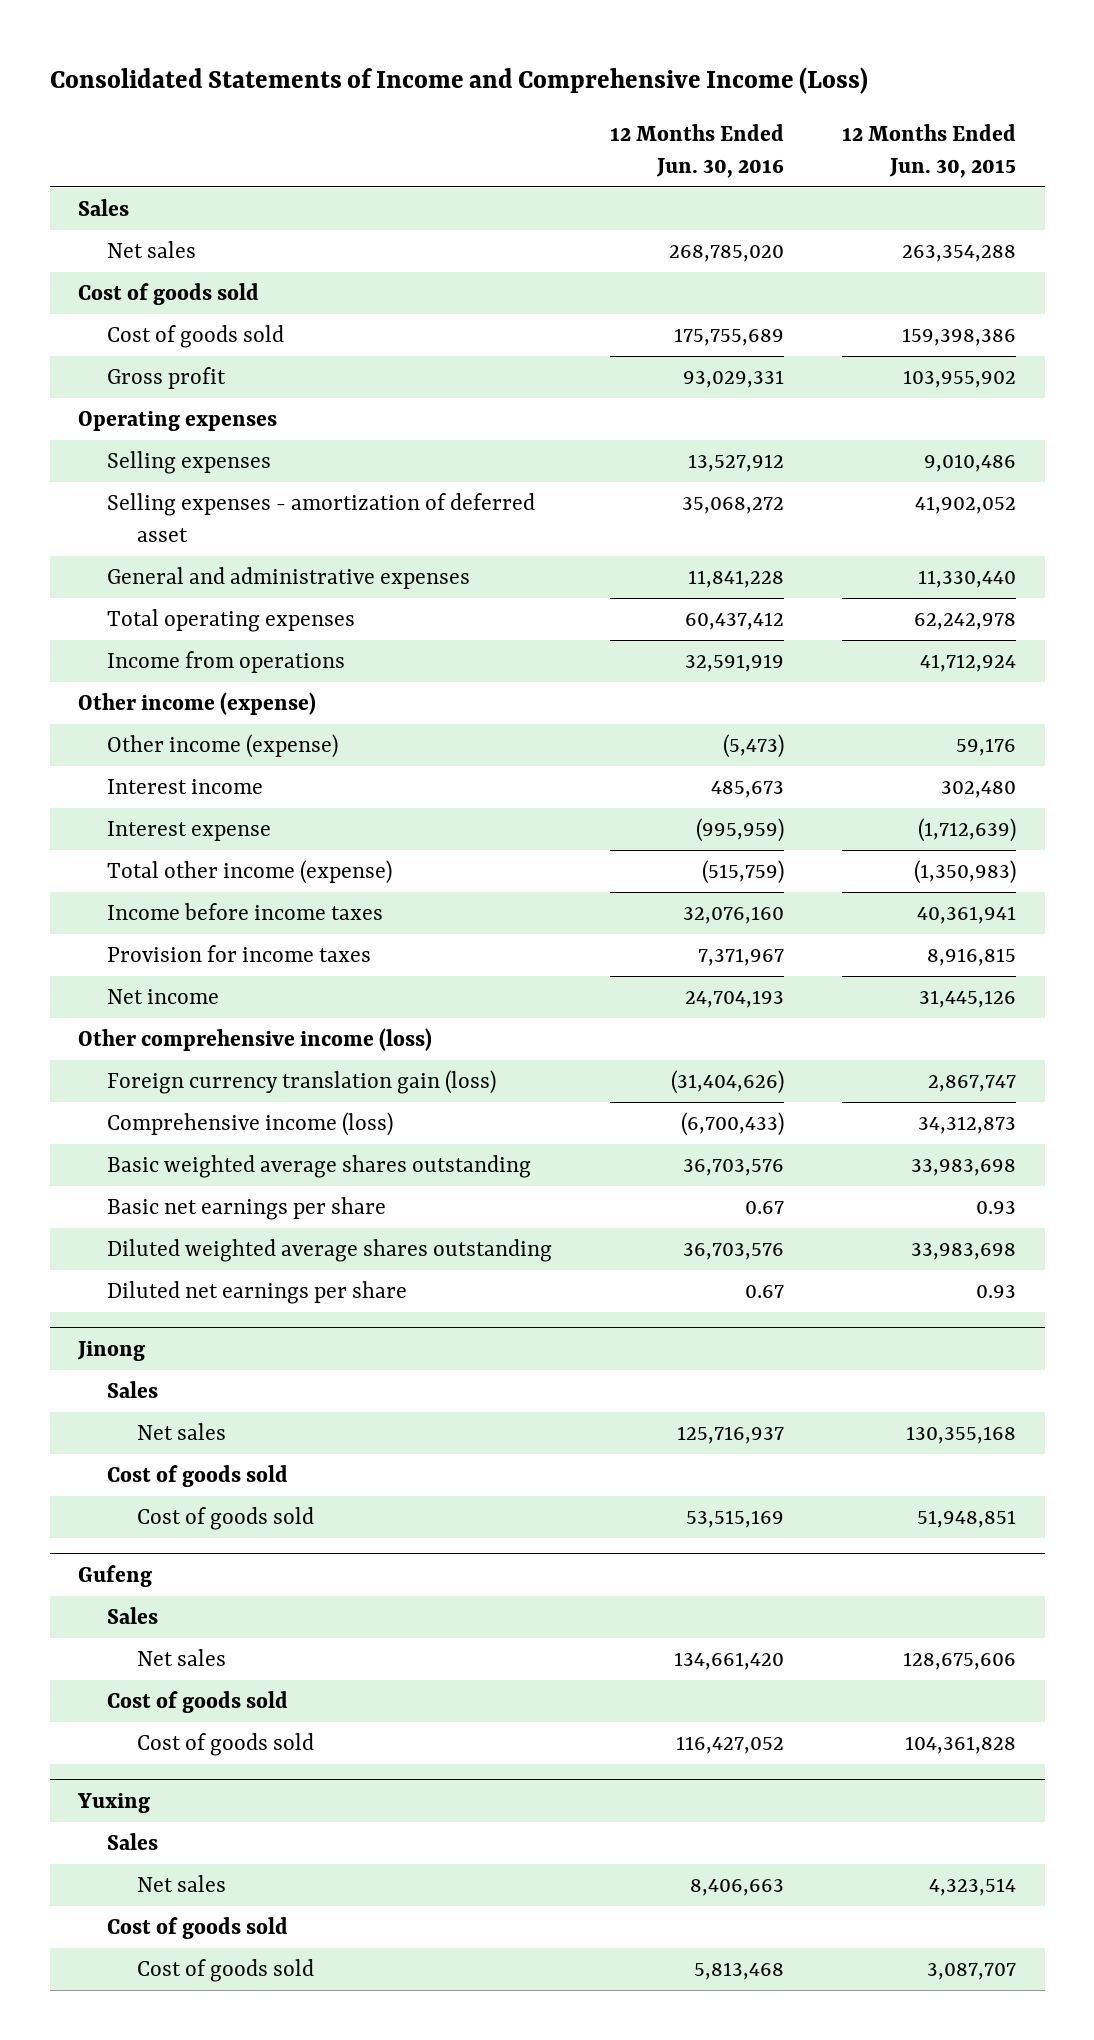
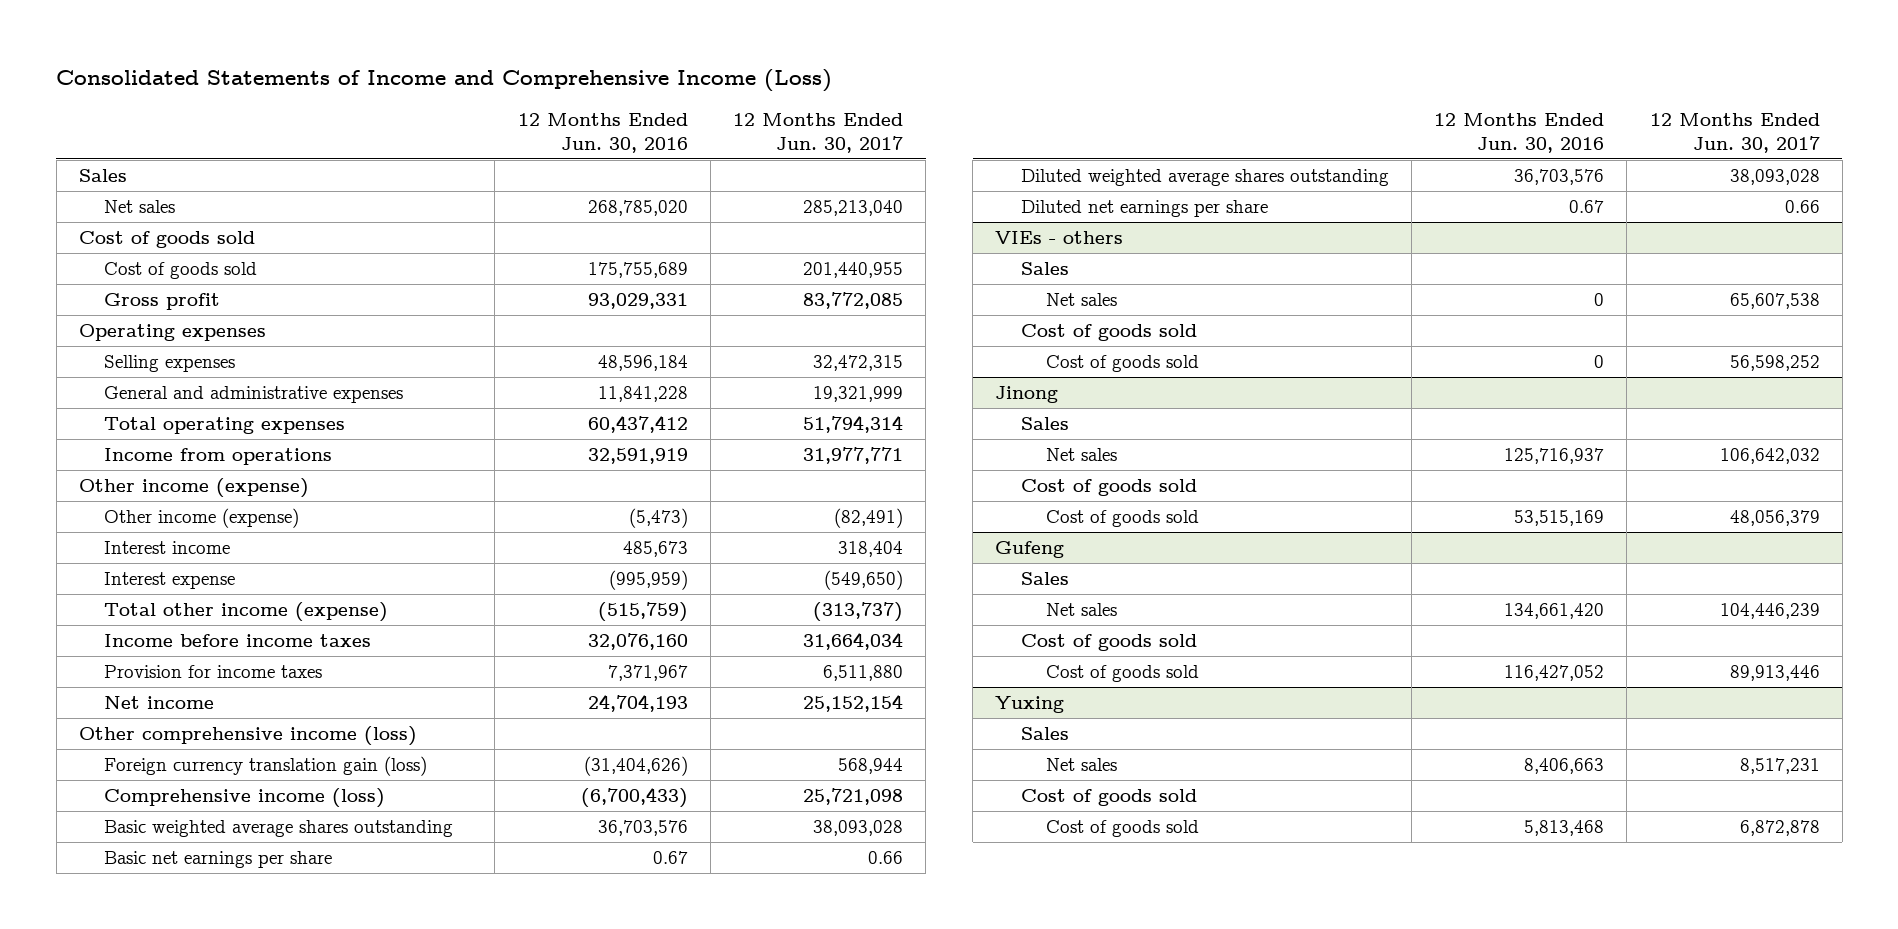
[842,123,1017,178] 12 Months Ended Jun. 30, 2015 -> none
none -> [733,112,904,153] 12 Months Ended Jun. 30, 2017
[107,492,536,542] Selling expenses - amortization of deferred asset -> none
[688,453,785,472] 13,527,912 -> [597,354,688,371] 48,596,184
none -> [995,230,1124,244] VIEs - others
none -> [1020,261,1069,275] Sales
none -> [1045,292,1117,306] Net sales
none -> [1020,323,1197,341] Cost of goods sold
none -> [1045,354,1199,372] Cost of goods sold

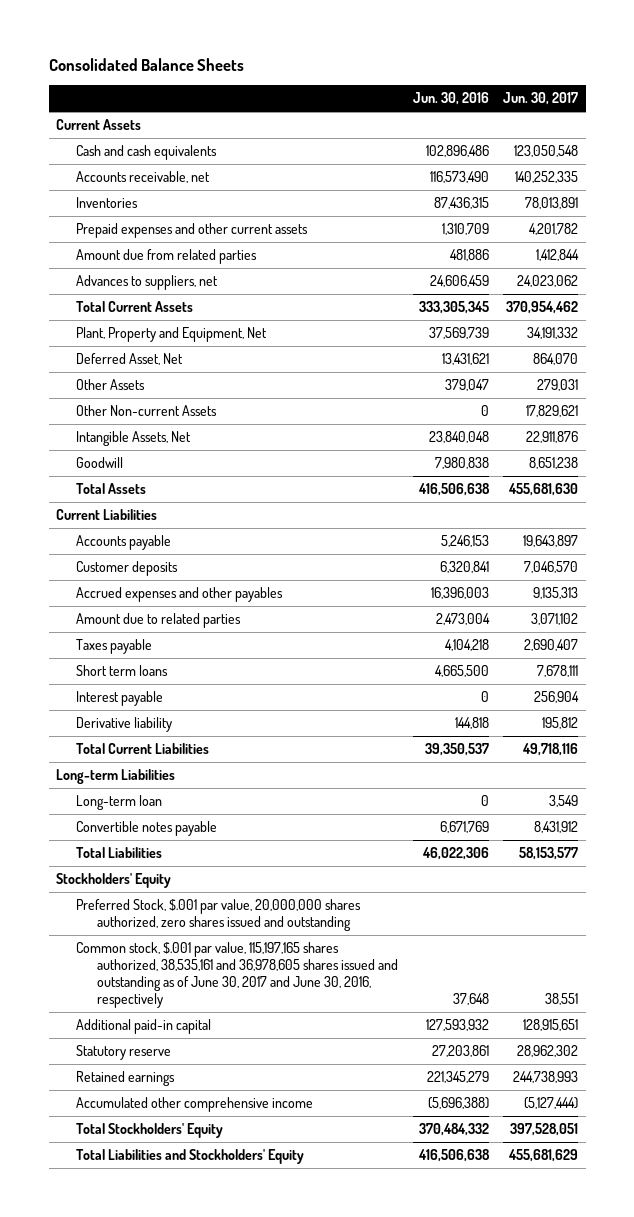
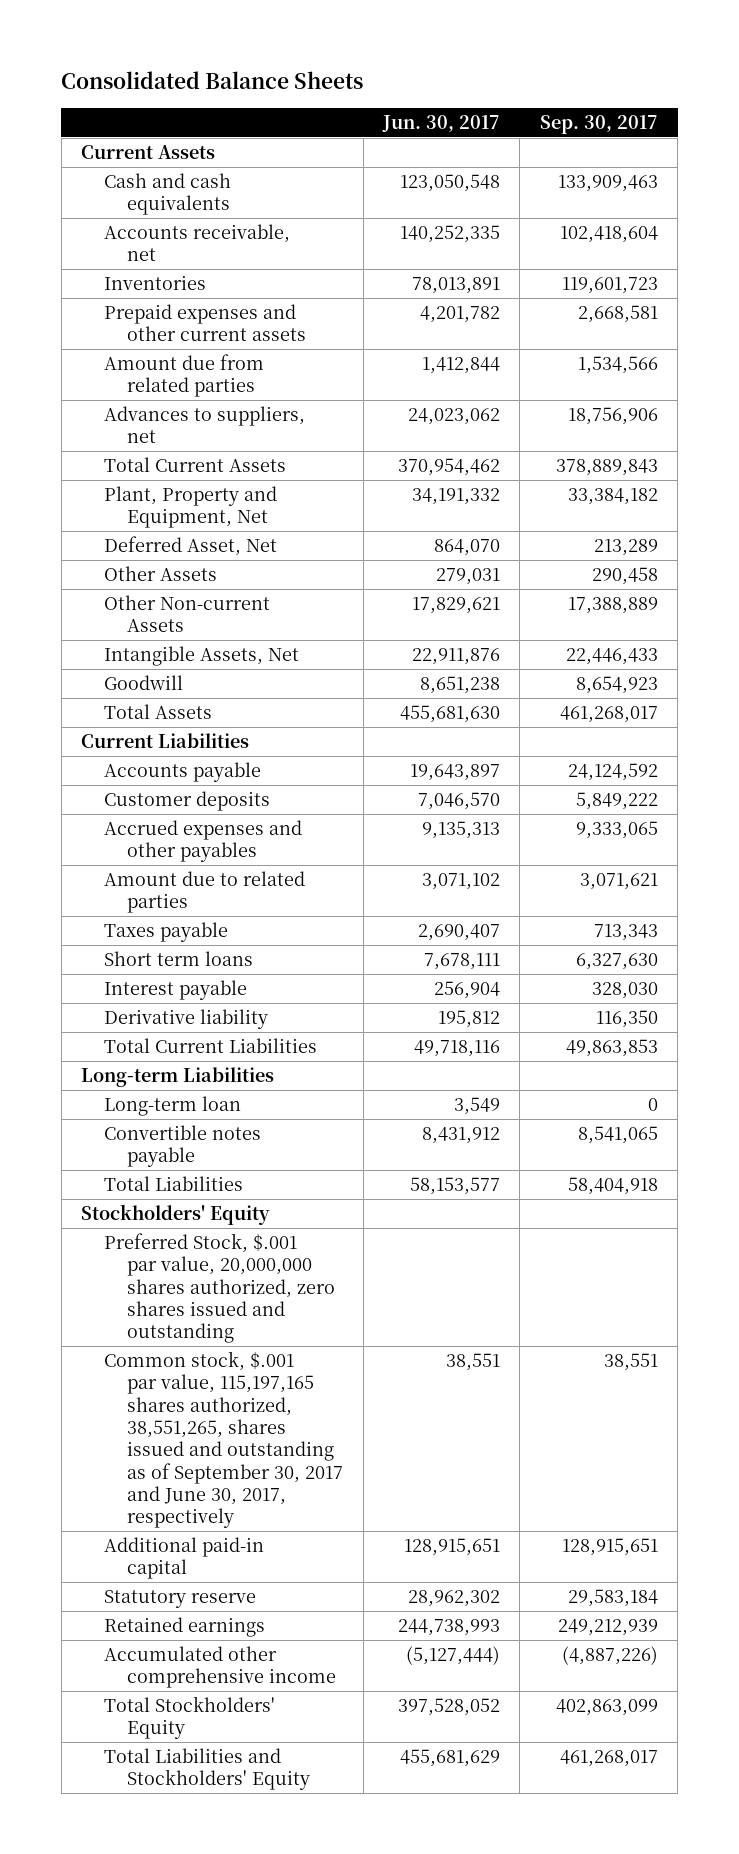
[412,92,489,106] Jun. 30, 2016 -> none
none -> [539,114,658,134] Sep. 30, 2017
[76,942,398,1009] Common stock, $.001 par value, 115,197,165 shares authorized, 38,535,161 and 36,978,605 shares issued and outstanding as of June 30, 2017 and June 30, 2016, respectively -> [104,1351,344,1529] Common stock, $.001 par value, 115,197,165 shares authorized, 38,551,265, shares issued and outstanding as of September 30, 2017 and June 30, 2017, respectively
[510,1123,579,1137] 397,528,051 -> [398,1698,501,1717] 397,528,052

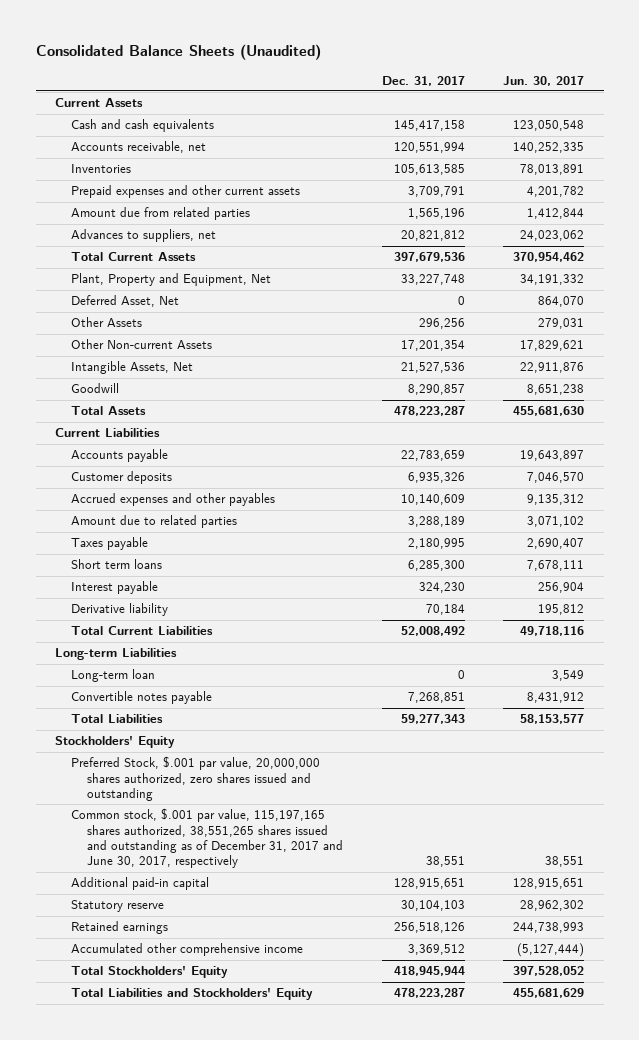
[61,71,364,90] Consolidated Balance Sheets -> [35,44,321,61] Consolidated Balance Sheets (Unaudited)
[539,114,658,134] Sep. 30, 2017 -> none
none -> [381,75,465,86] Dec. 31, 2017
[422,821,501,840] 9,135,313 -> [527,494,585,506] 9,135,312
[104,1351,344,1529] Common stock, $.001 par value, 115,197,165 shares authorized, 38,551,265, shares issued and outstanding as of September 30, 2017 and June 30, 2017, respectively -> [71,808,344,869] Common stock, $.001 par value, 115,197,165 shares authorized, 38,551,265 shares issued and outstanding as of December 31, 2017 and June 30, 2017, respectively

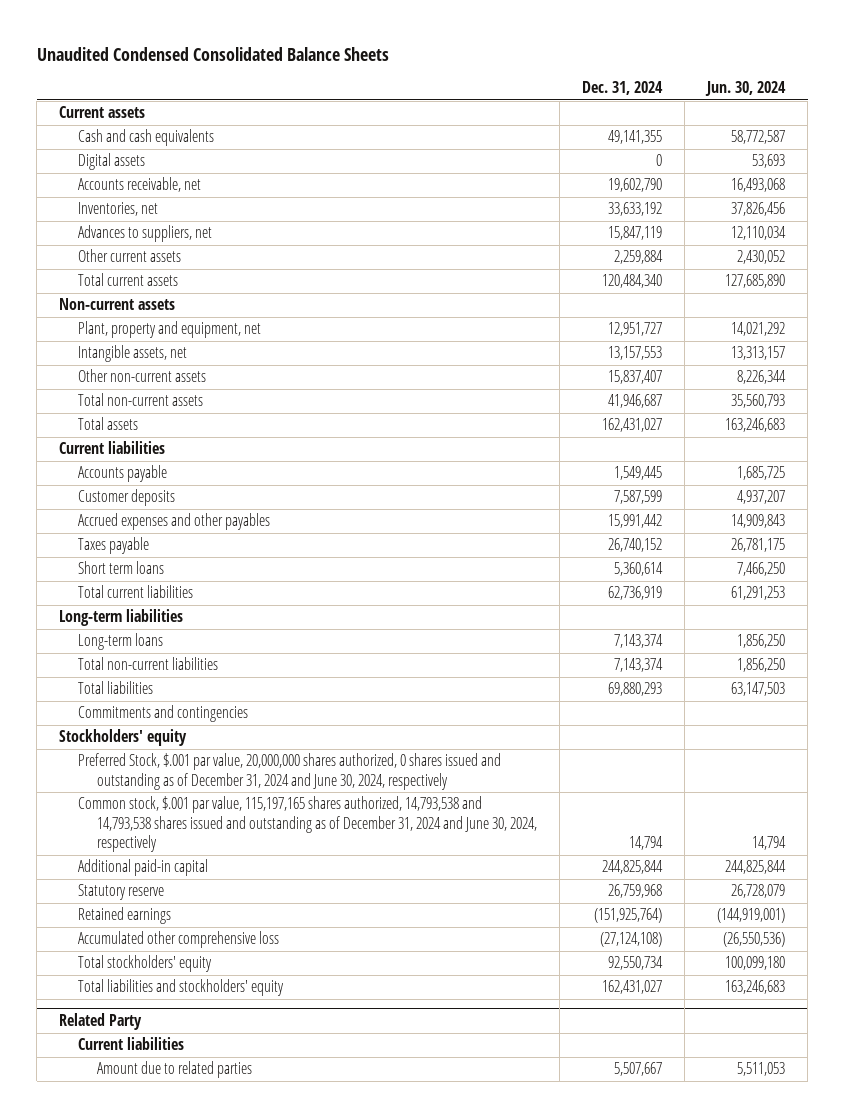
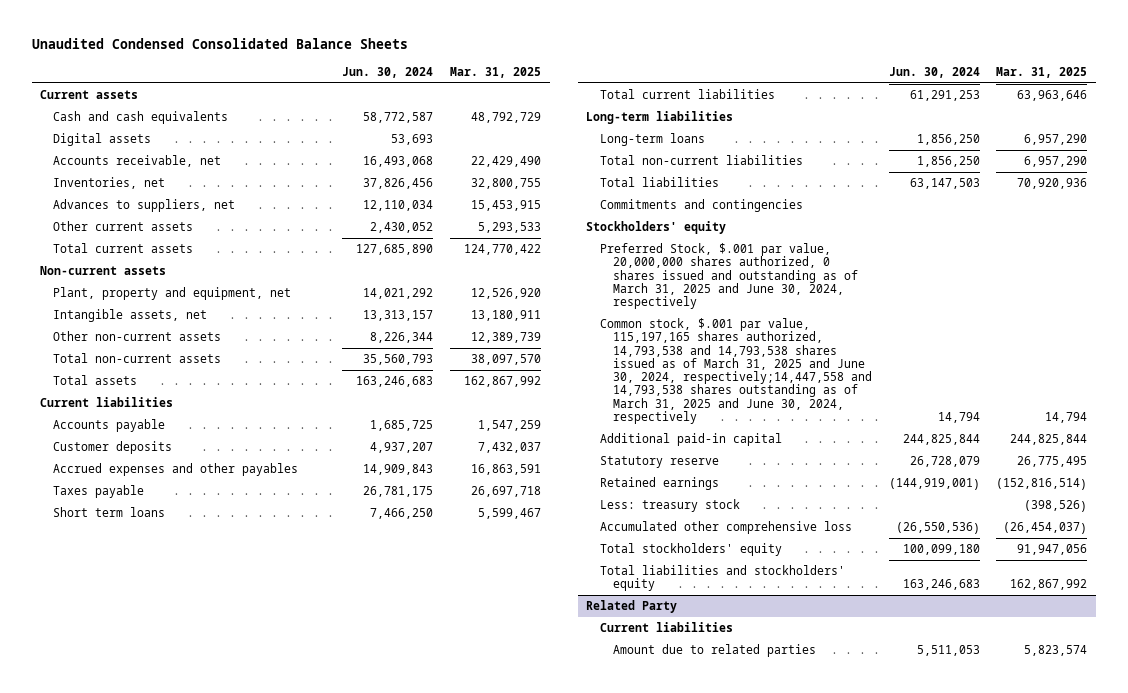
[582,81,664,96] Dec. 31, 2024 -> none
none -> [450,66,542,78] Mar. 31, 2025
[78,753,502,790] Preferred Stock, $.001 par value, 20,000,000 shares authorized, 0 shares issued and outstanding as of December 31, 2024 and June 30, 2024, respectively -> [599,242,858,310] Preferred Stock, $.001 par value, 20,000,000 shares authorized, 0 shares issued and outstanding as of March 31, 2025 and June 30, 2024, respectively
[78,796,538,853] Common stock, $.001 par value, 115,197,165 shares authorized, 14,793,538 and 14,793,538 shares issued and outstanding as of December 31, 2024 and June 30, 2024, respectively -> [599,317,872,425] Common stock, $.001 par value, 115,197,165 shares authorized, 14,793,538 and 14,793,538 shares issued as of March 31, 2025 and June 30, 2024, respectively;14,447,558 and 14,793,538 shares outstanding as of March 31, 2025 and June 30, 2024, respectively
none -> [599,498,740,512] Less: treasury stock

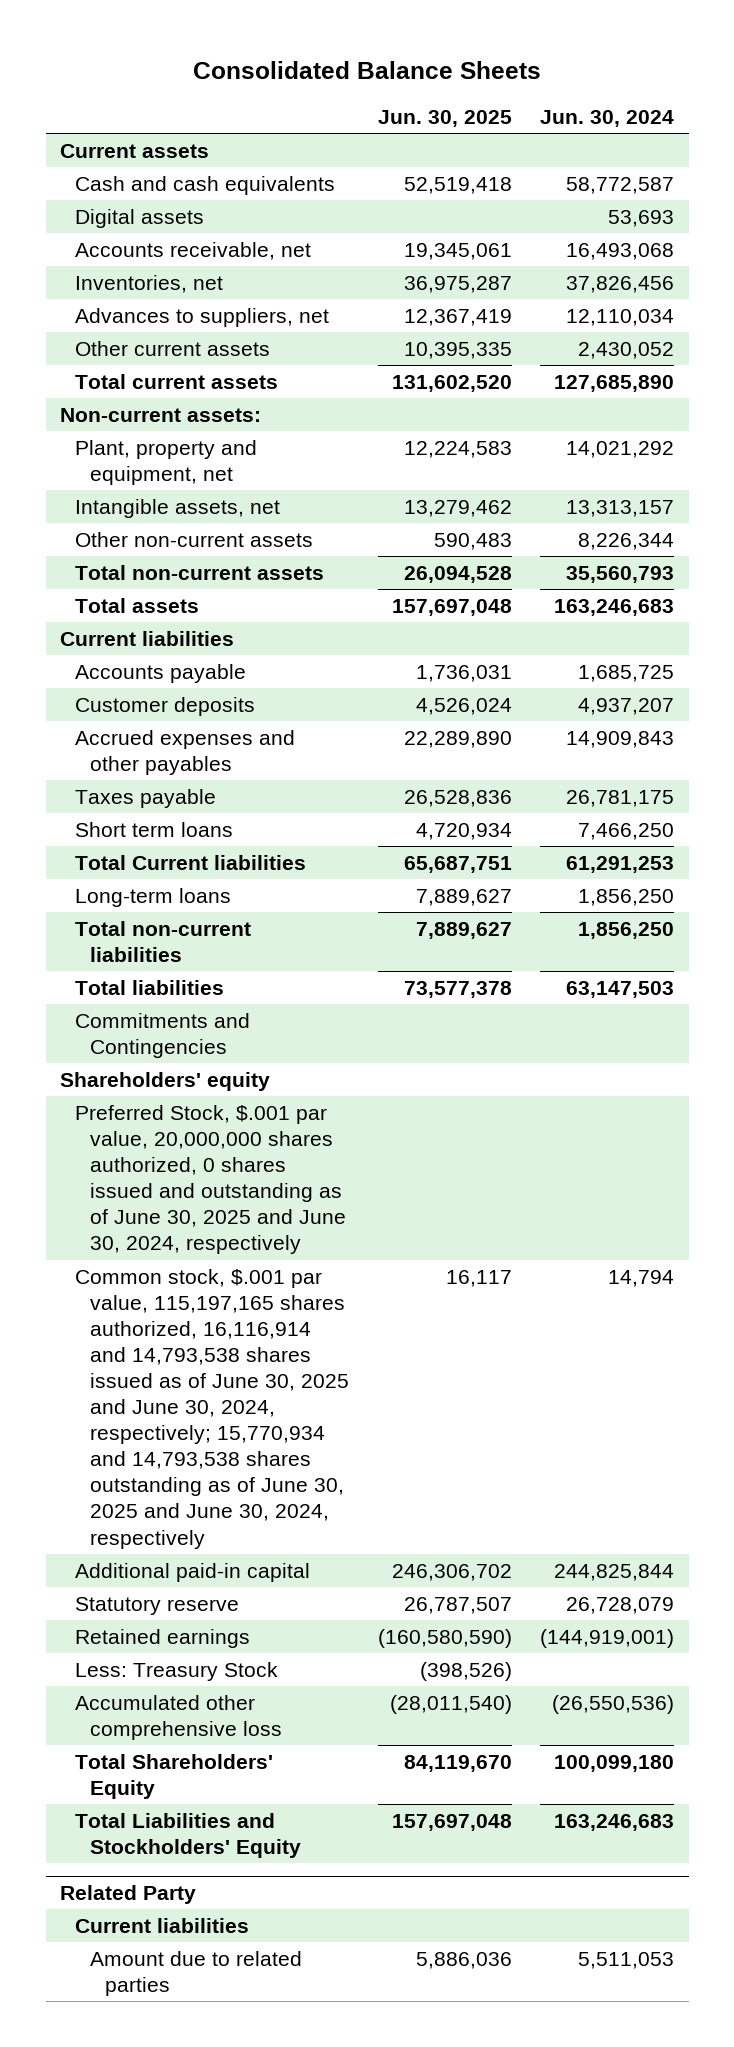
[31,38,408,50] Unaudited Condensed Consolidated Balance Sheets -> [193,60,542,79] Consolidated Balance Sheets
[450,66,542,78] Mar. 31, 2025 -> none
none -> [377,109,512,127] Jun. 30, 2025
[40,265,167,275] Non-current assets -> [60,407,262,422] Non-current assets:
[586,110,734,124] Long-term liabilities -> none
[599,88,775,99] Total current liabilities -> [75,854,307,870] Total Current liabilities
[599,198,803,212] Commitments and contingencies -> [75,1012,251,1058] Commitments and Contingencies
[586,220,727,234] Stockholders' equity -> [60,1071,271,1091] Shareholders' equity
[599,242,858,310] Preferred Stock, $.001 par value, 20,000,000 shares authorized, 0 shares issued and outstanding as of March 31, 2025 and June 30, 2024, respectively -> [75,1104,347,1255] Preferred Stock, $.001 par value, 20,000,000 shares authorized, 0 shares issued and outstanding as of June 30, 2025 and June 30, 2024, respectively
[599,317,872,425] Common stock, $.001 par value, 115,197,165 shares authorized, 14,793,538 and 14,793,538 shares issued as of March 31, 2025 and June 30, 2024, respectively;14,447,558 and 14,793,538 shares outstanding as of March 31, 2025 and June 30, 2024, respectively -> [75,1268,350,1549] Common stock, $.001 par value, 115,197,165 shares authorized, 16,116,914 and 14,793,538 shares issued as of June 30, 2025 and June 30, 2024, respectively; 15,770,934 and 14,793,538 shares outstanding as of June 30, 2025 and June 30, 2024, respectively
[599,498,740,512] Less: treasury stock -> [75,1661,279,1681] Less: Treasury Stock
[599,542,782,556] Total stockholders' equity -> [75,1753,274,1799] Total Shareholders' Equity
[599,564,845,592] Total liabilities and stockholders' equity -> [75,1812,302,1858] Total Liabilities and Stockholders' Equity

